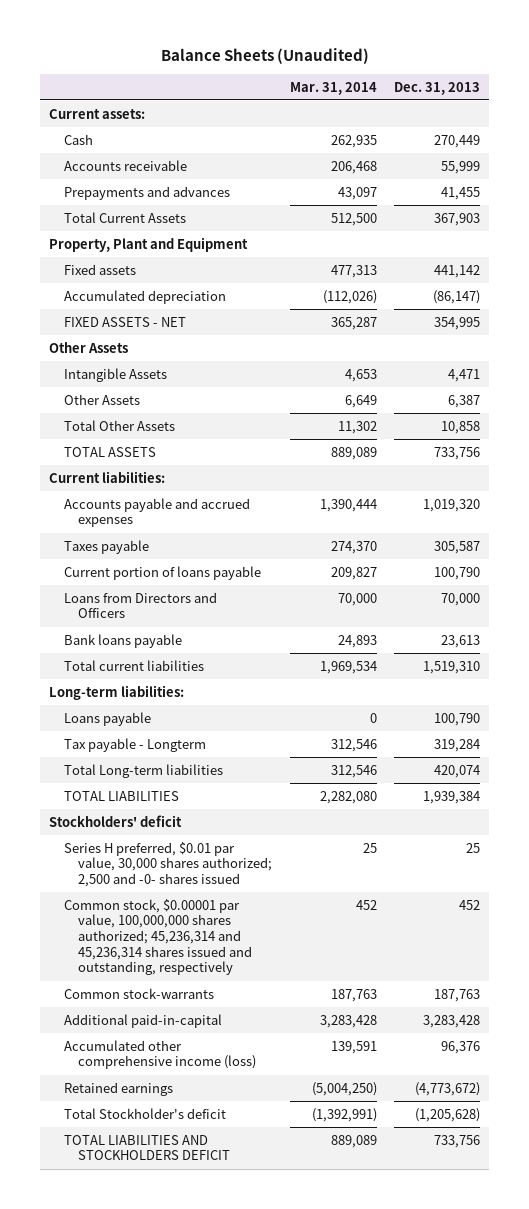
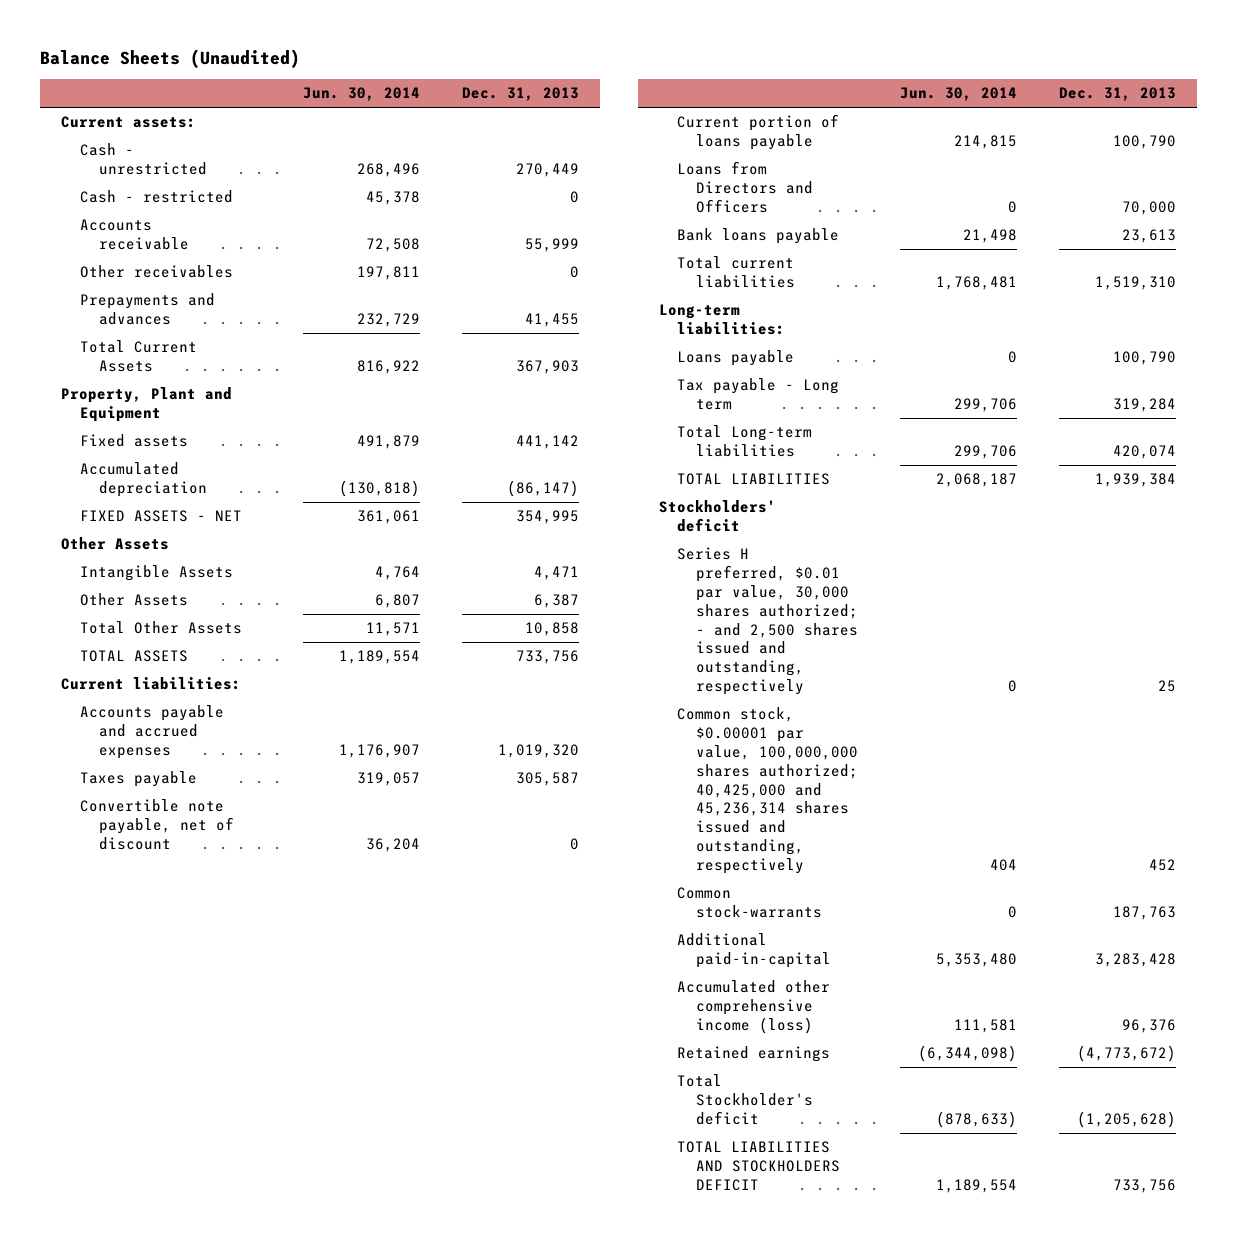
[289,81,377,95] Mar. 31, 2014 -> none
none -> [302,87,420,102] Jun. 30, 2014
[63,133,93,145] Cash -> [79,143,207,176] Cash - unrestricted
none -> [79,190,233,204] Cash - restricted
none -> [79,265,233,279] Other receivables
none -> [79,799,234,851] Convertible note payable, net of discount
[63,737,206,752] Tax payable - Longterm -> [677,378,840,411] Tax payable - Long term
[63,841,273,888] Series H preferred, $0.01 par value, 30,000 shares authorized; 2,500 and -0- shares issued -> [677,547,859,696] Series H preferred, $0.01 par value, 30,000 shares authorized; - and 2,500 shares issued and outstanding, respectively
[63,898,253,976] Common stock, $0.00001 par value, 100,000,000 shares authorized; 45,236,314 and 45,236,314 shares issued and outstanding, respectively -> [677,707,859,874] Common stock, $0.00001 par value, 100,000,000 shares authorized; 40,425,000 and 45,236,314 shares issued and outstanding, respectively

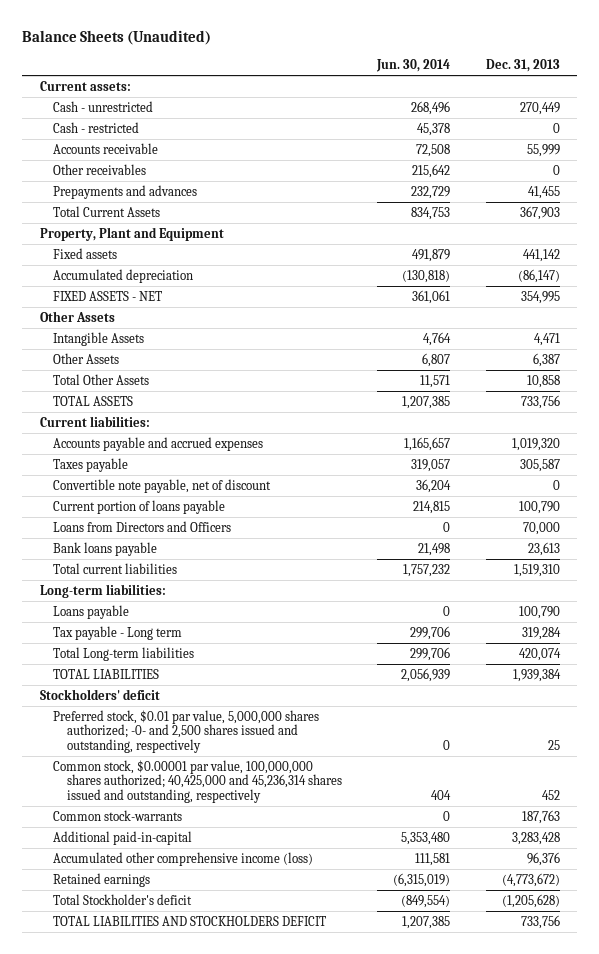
[356,266,420,281] 197,811 -> [412,163,451,178] 215,642
[356,360,420,375] 816,922 -> [411,206,451,220] 834,753
[338,650,420,665] 1,189,554 -> [402,395,451,409] 1,207,385
[338,744,420,759] 1,176,907 -> [404,436,451,451] 1,165,657
[936,276,1018,291] 1,768,481 -> [403,563,451,577] 1,757,232
[936,473,1018,488] 2,068,187 -> [401,667,451,682] 2,056,939
[677,547,859,696] Series H preferred, $0.01 par value, 30,000 shares authorized; - and 2,500 shares issued and outstanding, respectively -> [53,709,320,754] Preferred stock, $0.01 par value, 5,000,000 shares authorized; -0- and 2,500 shares issued and outstanding, respectively
[918,1045,1018,1063] (6,344,098) -> [393,872,451,887] (6,315,019)
[936,1111,1018,1129] (878,633) -> [401,894,451,908] (849,554)
[936,1179,1018,1194] 1,189,554 -> [402,915,451,929] 1,207,385

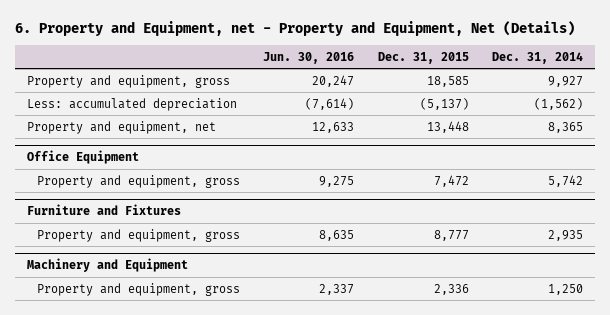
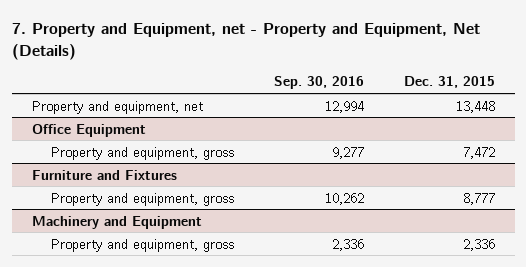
[14,21,575,37] 6. Property and Equipment, net - Property and Equipment, Net (Details) -> [11,22,480,60] 7. Property and Equipment, net - Property and Equipment, Net (Details)
[263,51,355,64] Jun. 30, 2016 -> none
[491,51,583,64] Dec. 31, 2014 -> none
none -> [273,76,364,90] Sep. 30, 2016
[26,74,230,88] Property and equipment, gross -> none
[26,97,237,111] Less: accumulated depreciation -> none

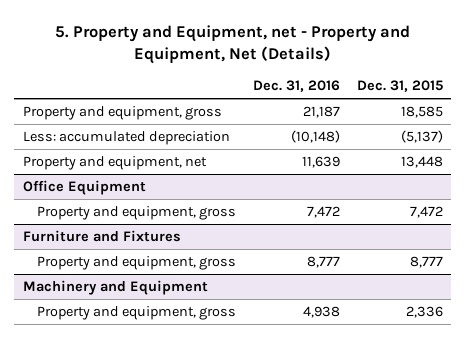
[11,22,480,60] 7. Property and Equipment, net - Property and Equipment, Net (Details) -> [54,24,410,65] 5. Property and Equipment, net - Property and Equipment, Net (Details)
[273,76,364,90] Sep. 30, 2016 -> none
none -> [253,80,341,93] Dec. 31, 2016
none -> [22,105,222,120] Property and equipment, gross
none -> [22,130,230,145] Less: accumulated depreciation

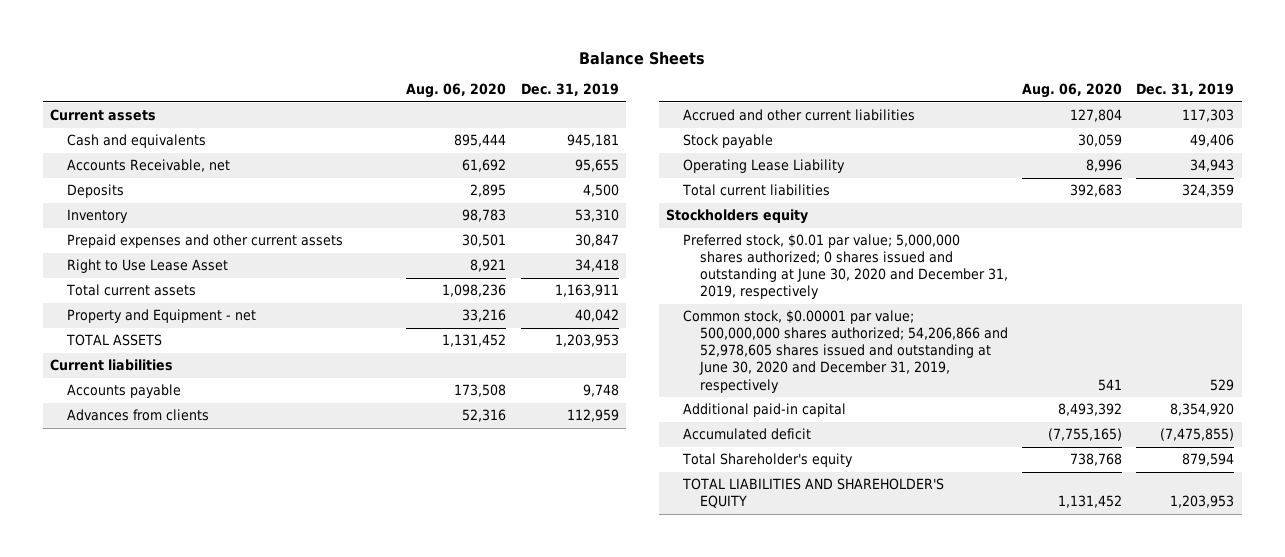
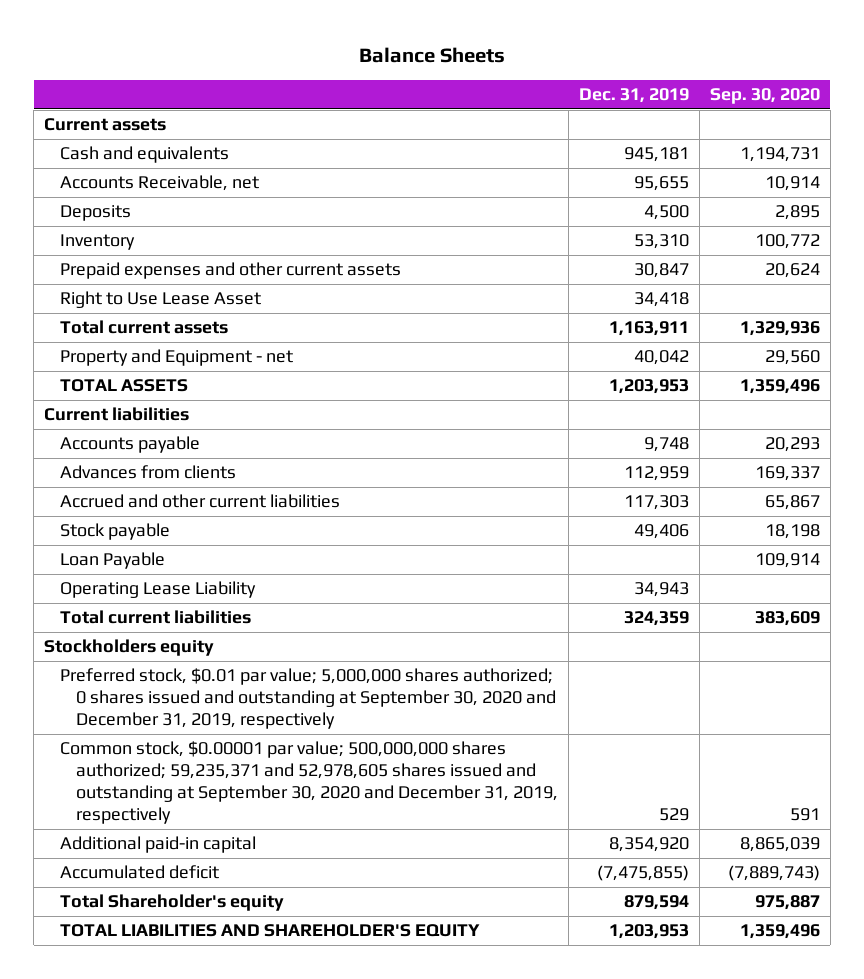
[406,83,507,99] Aug. 06, 2020 -> none
none -> [709,88,820,105] Sep. 30, 2020
none -> [60,552,166,570] Loan Payable
[683,234,1008,300] Preferred stock, $0.01 par value; 5,000,000 shares authorized; 0 shares issued and outstanding at June 30, 2020 and December 31, 2019, respectively -> [60,668,556,730] Preferred stock, $0.01 par value; 5,000,000 shares authorized; 0 shares issued and outstanding at September 30, 2020 and December 31, 2019, respectively
[683,310,1008,393] Common stock, $0.00001 par value; 500,000,000 shares authorized; 54,206,866 and 52,978,605 shares issued and outstanding at June 30, 2020 and December 31, 2019, respectively -> [60,741,558,825] Common stock, $0.00001 par value; 500,000,000 shares authorized; 59,235,371 and 52,978,605 shares issued and outstanding at September 30, 2020 and December 31, 2019, respectively

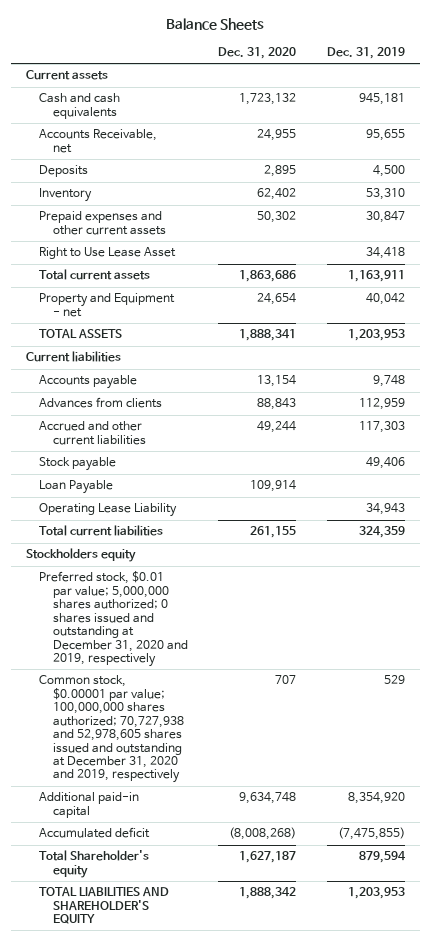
[709,88,820,105] Sep. 30, 2020 -> none
none -> [218,46,297,59] Dec. 31, 2020
[60,146,230,164] Cash and equivalents -> [39,93,121,119] Cash and cash equivalents
[60,668,556,730] Preferred stock, $0.01 par value; 5,000,000 shares authorized; 0 shares issued and outstanding at September 30, 2020 and December 31, 2019, respectively -> [39,571,188,667] Preferred stock, $0.01 par value; 5,000,000 shares authorized; 0 shares issued and outstanding at December 31, 2020 and 2019, respectively
[60,741,558,825] Common stock, $0.00001 par value; 500,000,000 shares authorized; 59,235,371 and 52,978,605 shares issued and outstanding at September 30, 2020 and December 31, 2019, respectively -> [39,675,184,784] Common stock, $0.00001 par value; 100,000,000 shares authorized; 70,727,938 and 52,978,605 shares issued and outstanding at December 31, 2020 and 2019, respectively

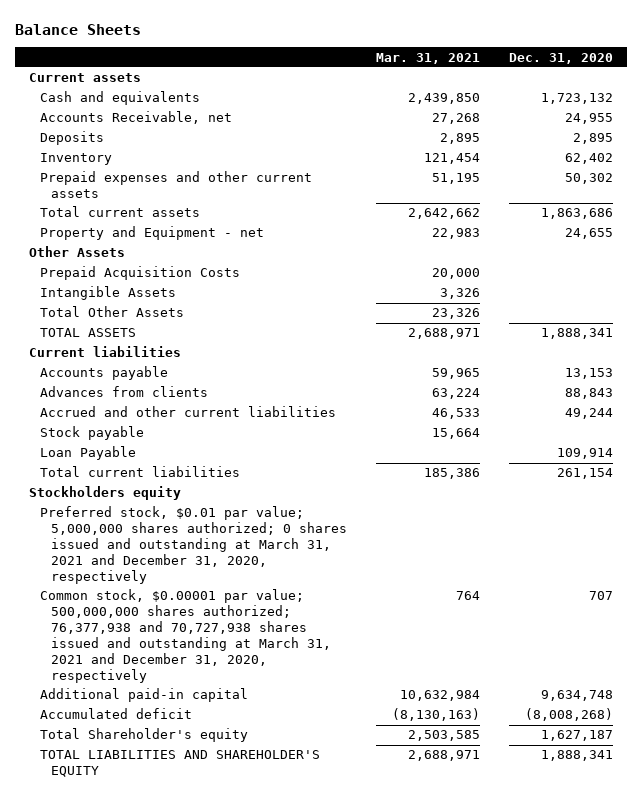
[326,46,405,59] Dec. 31, 2019 -> none
none -> [375,52,480,64] Mar. 31, 2021
[39,93,121,119] Cash and cash equivalents -> [39,91,200,106] Cash and equivalents
[39,247,177,260] Right to Use Lease Asset -> none
[257,293,297,306] 24,654 -> [564,228,613,240] 24,655
none -> [29,246,126,258] Other Assets
none -> [39,266,240,281] Prepaid Acquisition Costs
none -> [39,286,176,301] Intangible Assets
none -> [39,306,184,318] Total Other Assets
[257,375,297,388] 13,154 -> [564,368,613,380] 13,153
[39,503,178,518] Operating Lease Liability -> none
[250,526,297,539] 261,155 -> [556,468,613,480] 261,154
[39,571,188,667] Preferred stock, $0.01 par value; 5,000,000 shares authorized; 0 shares issued and outstanding at December 31, 2020 and 2019, respectively -> [39,506,347,584] Preferred stock, $0.01 par value; 5,000,000 shares authorized; 0 shares issued and outstanding at March 31, 2021 and December 31, 2020, respectively
[39,675,184,784] Common stock, $0.00001 par value; 100,000,000 shares authorized; 70,727,938 and 52,978,605 shares issued and outstanding at December 31, 2020 and 2019, respectively -> [39,589,331,683] Common stock, $0.00001 par value; 500,000,000 shares authorized; 76,377,938 and 70,727,938 shares issued and outstanding at March 31, 2021 and December 31, 2020, respectively
[239,887,297,900] 1,888,342 -> [540,750,613,762] 1,888,341

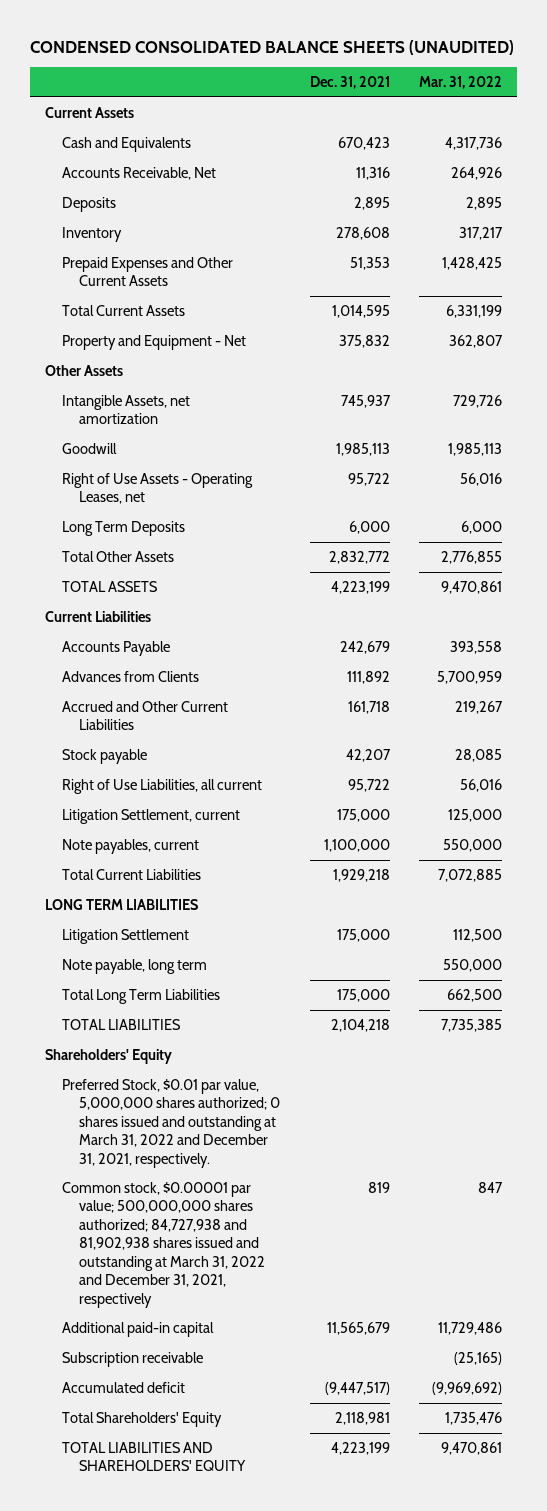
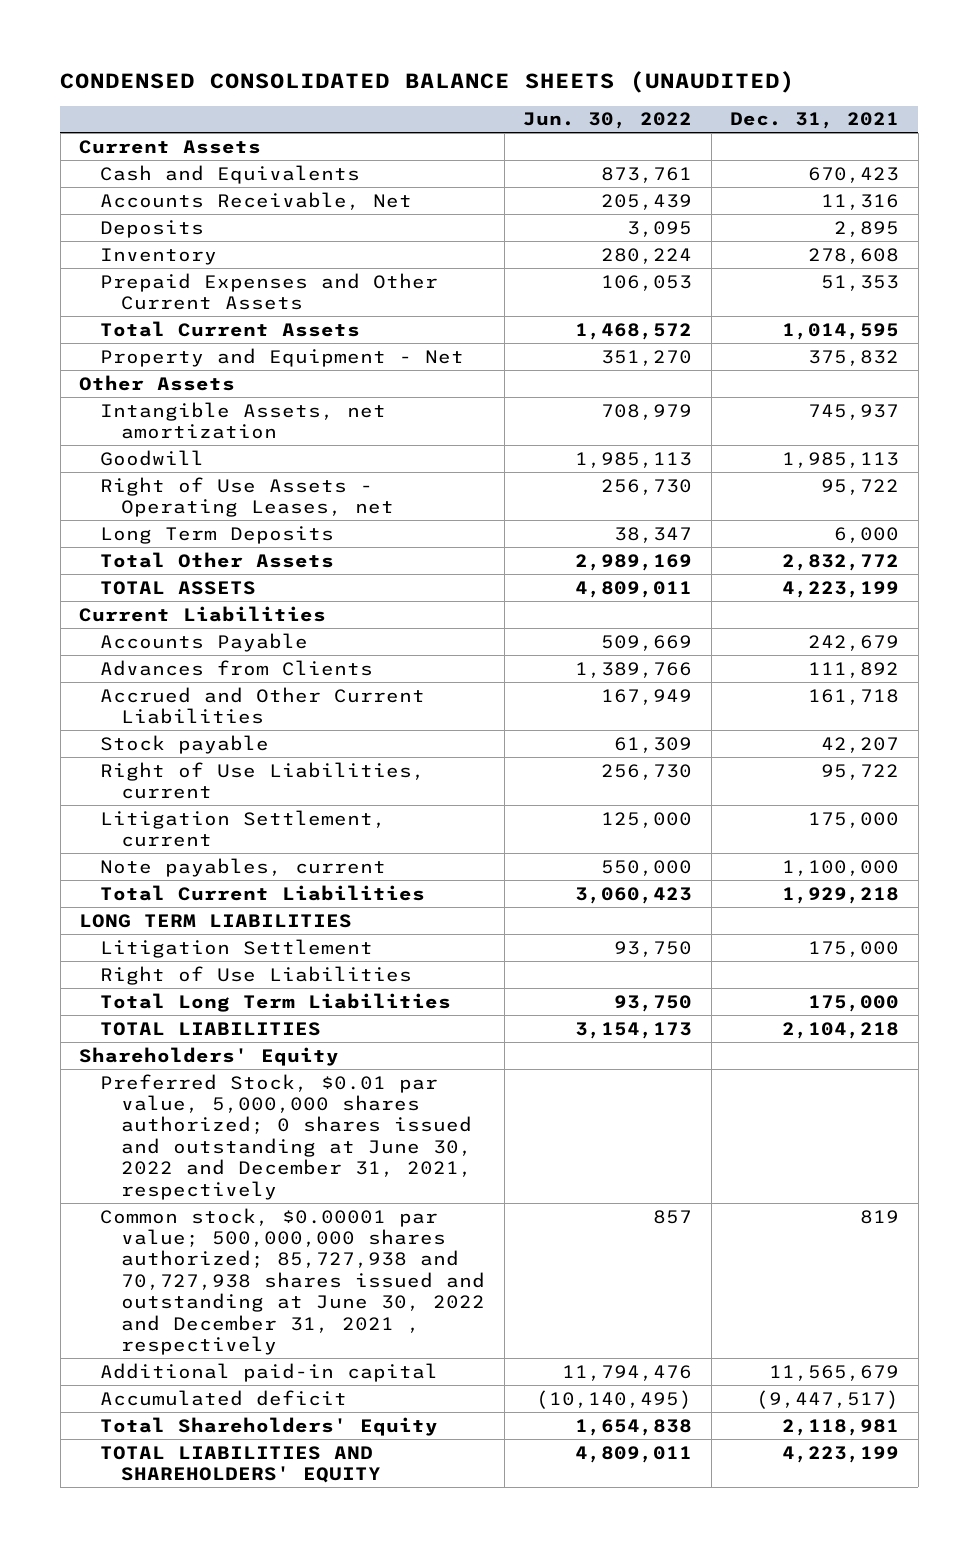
[419,76,503,90] Mar. 31, 2022 -> none
none -> [523,112,693,130] Jun. 30, 2022
[61,778,262,794] Right of Use Liabilities, all current -> [100,761,426,799] Right of Use Liabilities, current
[61,958,207,974] Note payable, long term -> none
none -> [100,965,413,985] Right of Use Liabilities
[61,1078,281,1168] Preferred Stock, $0.01 par value, 5,000,000 shares authorized; 0 shares issued and outstanding at March 31, 2022 and December 31, 2021, respectively. -> [100,1073,473,1200] Preferred Stock, $0.01 par value, 5,000,000 shares authorized; 0 shares issued and outstanding at June 30, 2022 and December 31, 2021, respectively
[61,1181,266,1308] Common stock, $0.00001 par value; 500,000,000 shares authorized; 84,727,938 and 81,902,938 shares issued and outstanding at March 31, 2022 and December 31, 2021, respectively -> [100,1207,486,1356] Common stock, $0.00001 par value; 500,000,000 shares authorized; 85,727,938 and 70,727,938 shares issued and outstanding at June 30, 2022 and December 31, 2021 , respectively
[61,1351,203,1367] Subscription receivable -> none

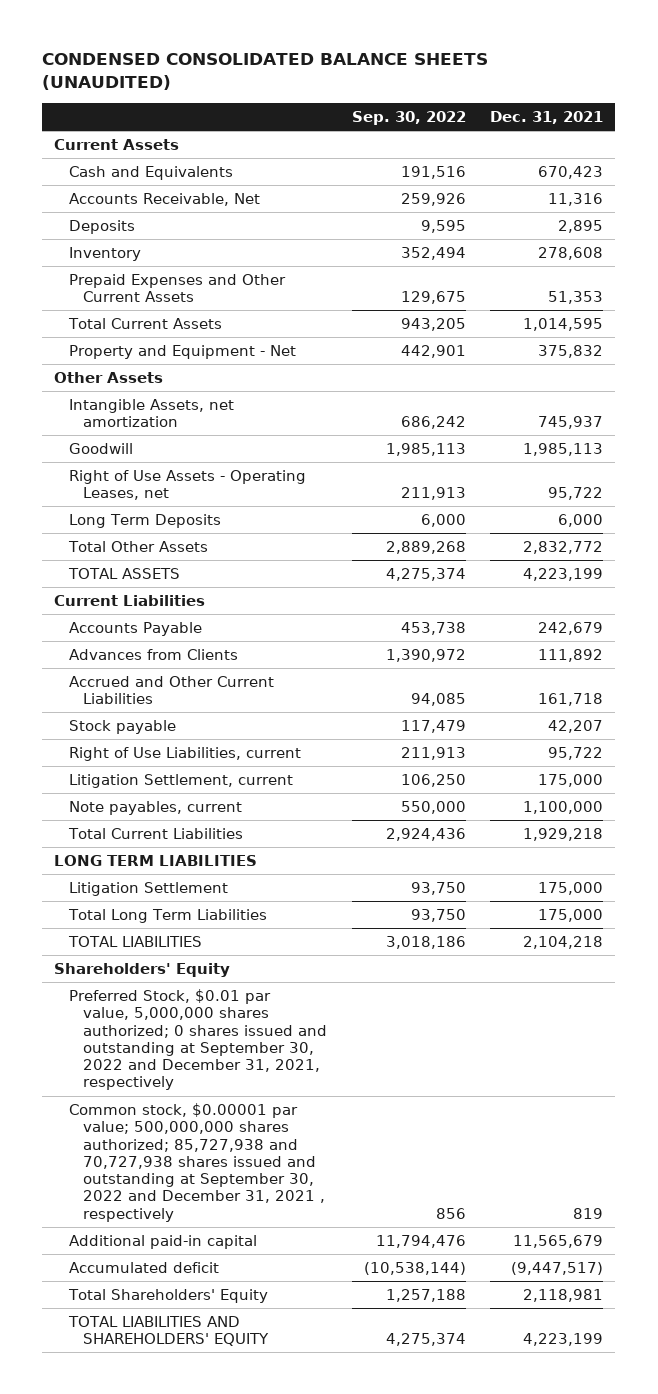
[523,112,693,130] Jun. 30, 2022 -> none
none -> [351,110,466,125] Sep. 30, 2022
[100,965,413,985] Right of Use Liabilities -> none
[100,1073,473,1200] Preferred Stock, $0.01 par value, 5,000,000 shares authorized; 0 shares issued and outstanding at June 30, 2022 and December 31, 2021, respectively -> [68,988,328,1091] Preferred Stock, $0.01 par value, 5,000,000 shares authorized; 0 shares issued and outstanding at September 30, 2022 and December 31, 2021, respectively
[100,1207,486,1356] Common stock, $0.00001 par value; 500,000,000 shares authorized; 85,727,938 and 70,727,938 shares issued and outstanding at June 30, 2022 and December 31, 2021 , respectively -> [68,1102,326,1222] Common stock, $0.00001 par value; 500,000,000 shares authorized; 85,727,938 and 70,727,938 shares issued and outstanding at September 30, 2022 and December 31, 2021 , respectively

